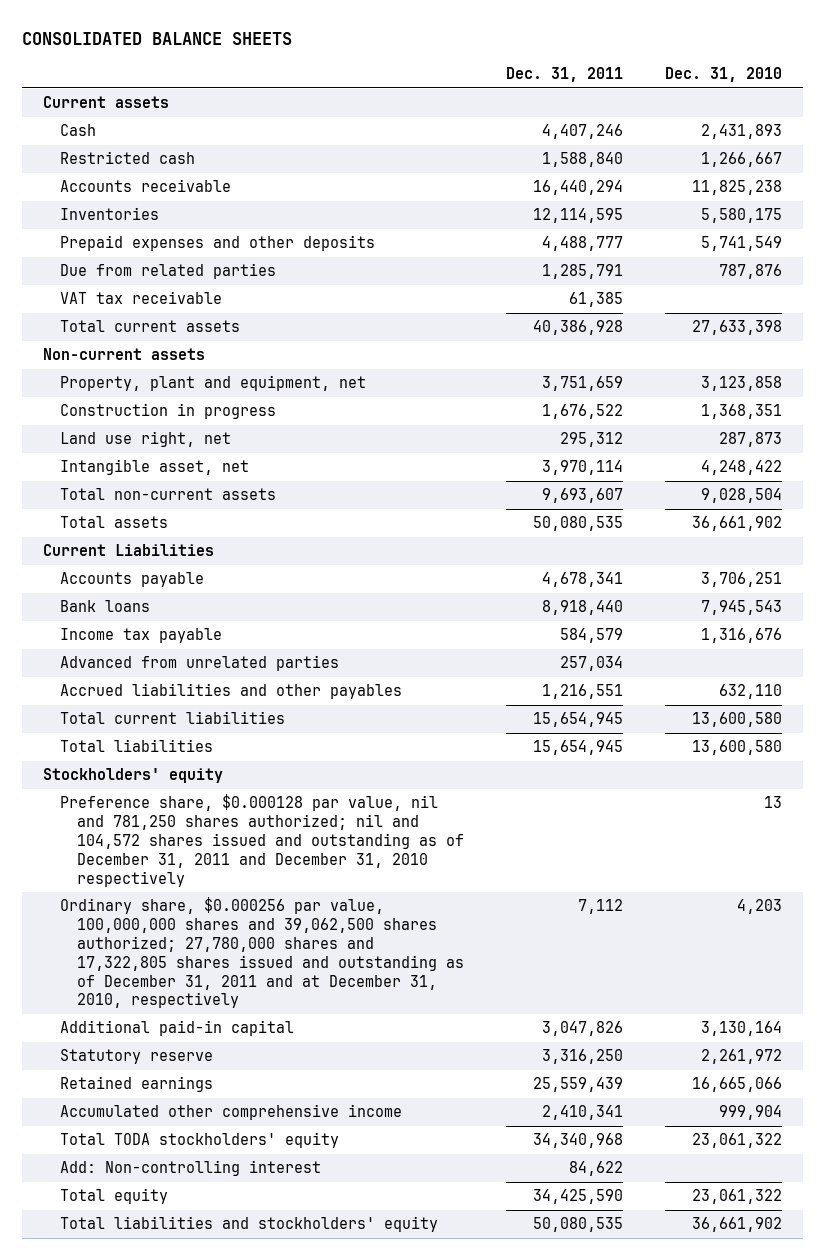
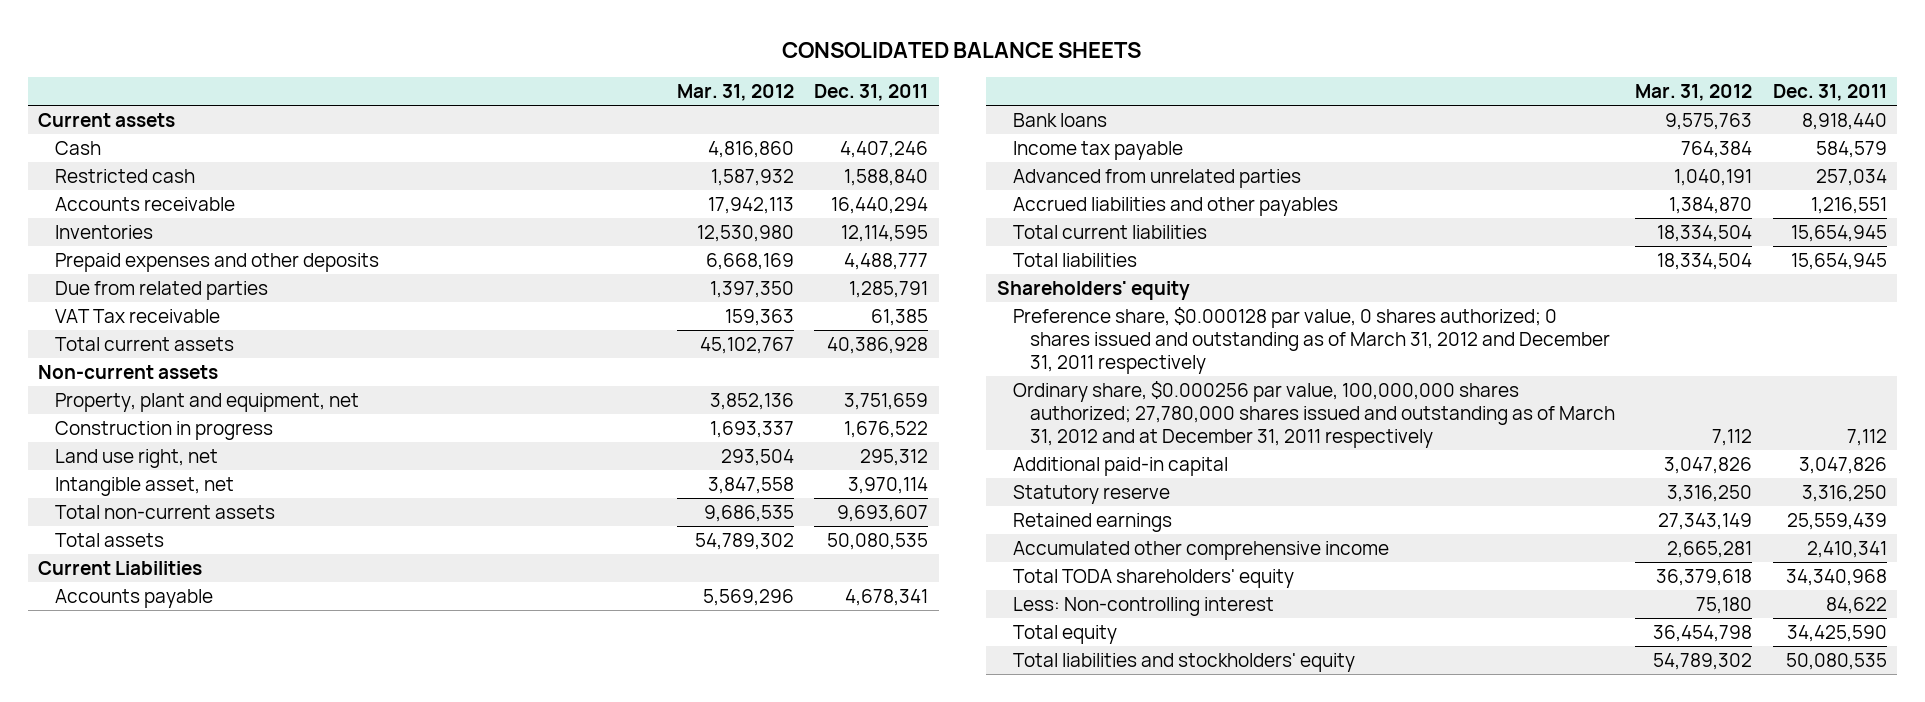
[664,66,782,82] Dec. 31, 2010 -> none
none -> [676,83,794,101] Mar. 31, 2012
[59,291,222,305] VAT tax receivable -> [54,309,220,324] VAT Tax receivable
[42,768,223,784] Stockholders' equity -> [996,281,1190,301] Shareholders' equity
[59,794,464,887] Preference share, $0.000128 par value, nil and 781,250 shares authorized; nil and 104,572 shares issued and outstanding as of December 31, 2011 and December 31, 2010 respectively -> [1013,307,1610,374] Preference share, $0.000128 par value, 0 shares authorized; 0 shares issued and outstanding as of March 31, 2012 and December 31, 2011 respectively
[59,897,464,1009] Ordinary share, $0.000256 par value, 100,000,000 shares and 39,062,500 shares authorized; 27,780,000 shares and 17,322,805 shares issued and outstanding as of December 31, 2011 and at December 31, 2010, respectively -> [1013,381,1615,448] Ordinary share, $0.000256 par value, 100,000,000 shares authorized; 27,780,000 shares issued and outstanding as of March 31, 2012 and at December 31, 2011 respectively
[59,1132,339,1149] Total TODA stockholders' equity -> [1013,569,1295,589] Total TODA shareholders' equity
[59,1160,321,1177] Add: Non-controlling interest -> [1013,597,1275,617] Less: Non-controlling interest

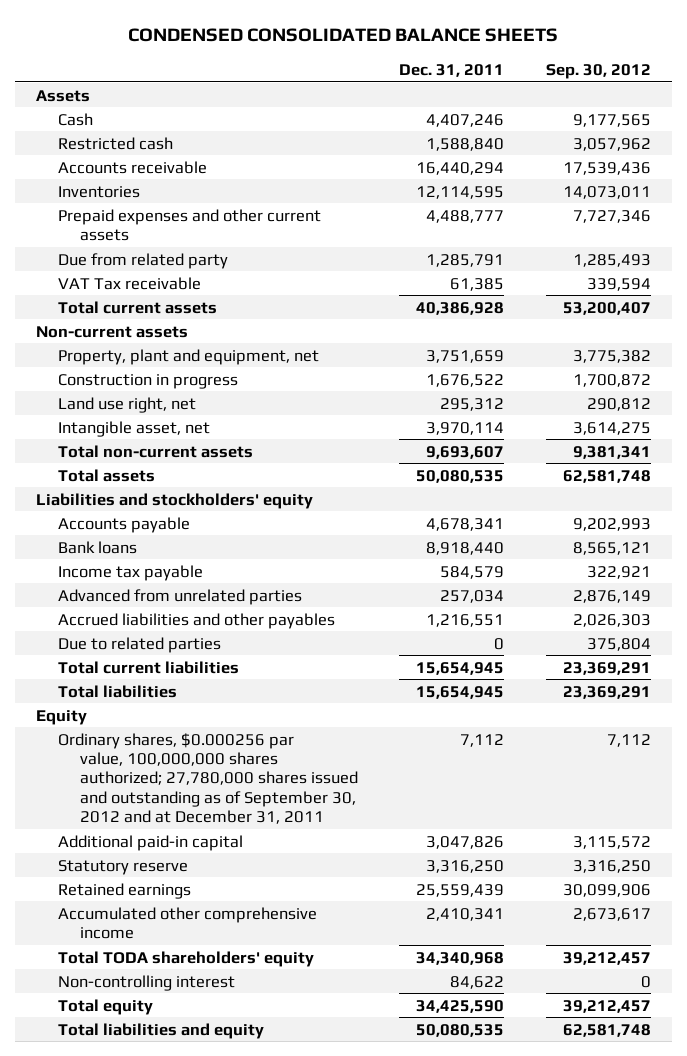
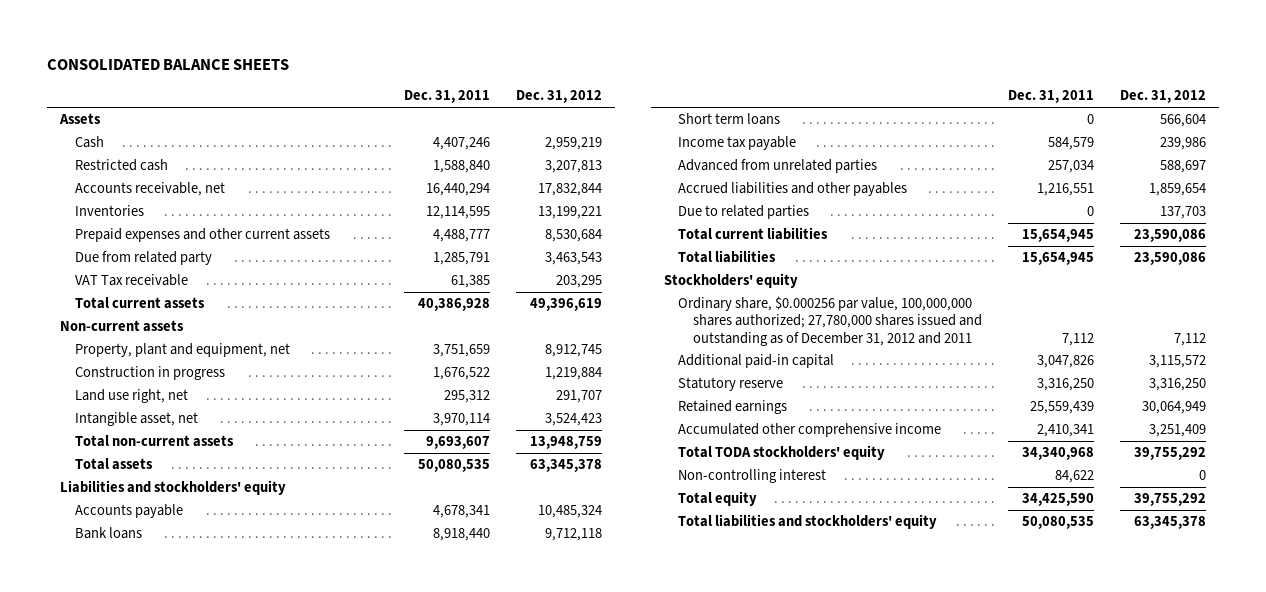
[128,27,559,42] CONDENSED CONSOLIDATED BALANCE SHEETS -> [47,58,290,70] CONSOLIDATED BALANCE SHEETS
[545,63,651,79] Sep. 30, 2012 -> none
none -> [516,90,603,104] Dec. 31, 2012
[57,160,207,174] Accounts receivable -> [75,182,226,197] Accounts receivable, net
none -> [678,113,781,126] Short term loans
[36,709,88,725] Equity -> [663,273,798,289] Stockholders' equity
[57,732,358,824] Ordinary shares, $0.000256 par value, 100,000,000 shares authorized; 27,780,000 shares issued and outstanding as of September 30, 2012 and at December 31, 2011 -> [678,296,983,346] Ordinary share, $0.000256 par value, 100,000,000 shares authorized; 27,780,000 shares issued and outstanding as of December 31, 2012 and 2011
[57,950,314,967] Total TODA shareholders' equity -> [678,445,886,461] Total TODA stockholders' equity
[57,1022,264,1039] Total liabilities and equity -> [678,514,938,530] Total liabilities and stockholders' equity

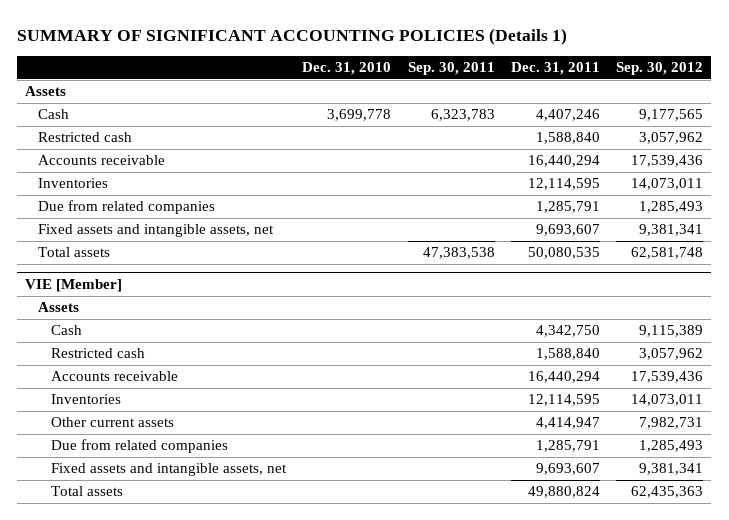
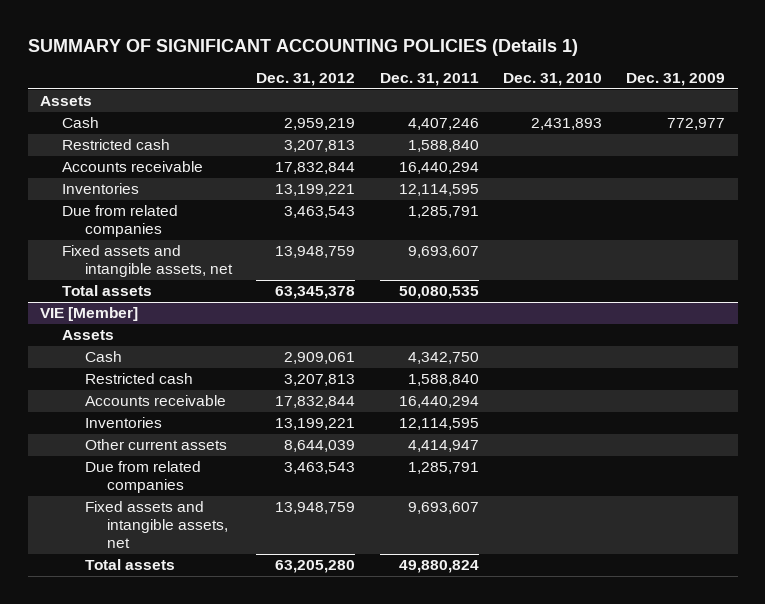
[407,62,495,76] Sep. 30, 2011 -> none
[616,62,704,76] Sep. 30, 2012 -> none
none -> [256,73,356,87] Dec. 31, 2012
none -> [626,73,726,87] Dec. 31, 2009
[327,109,392,122] 3,699,778 -> [531,118,603,131] 2,431,893

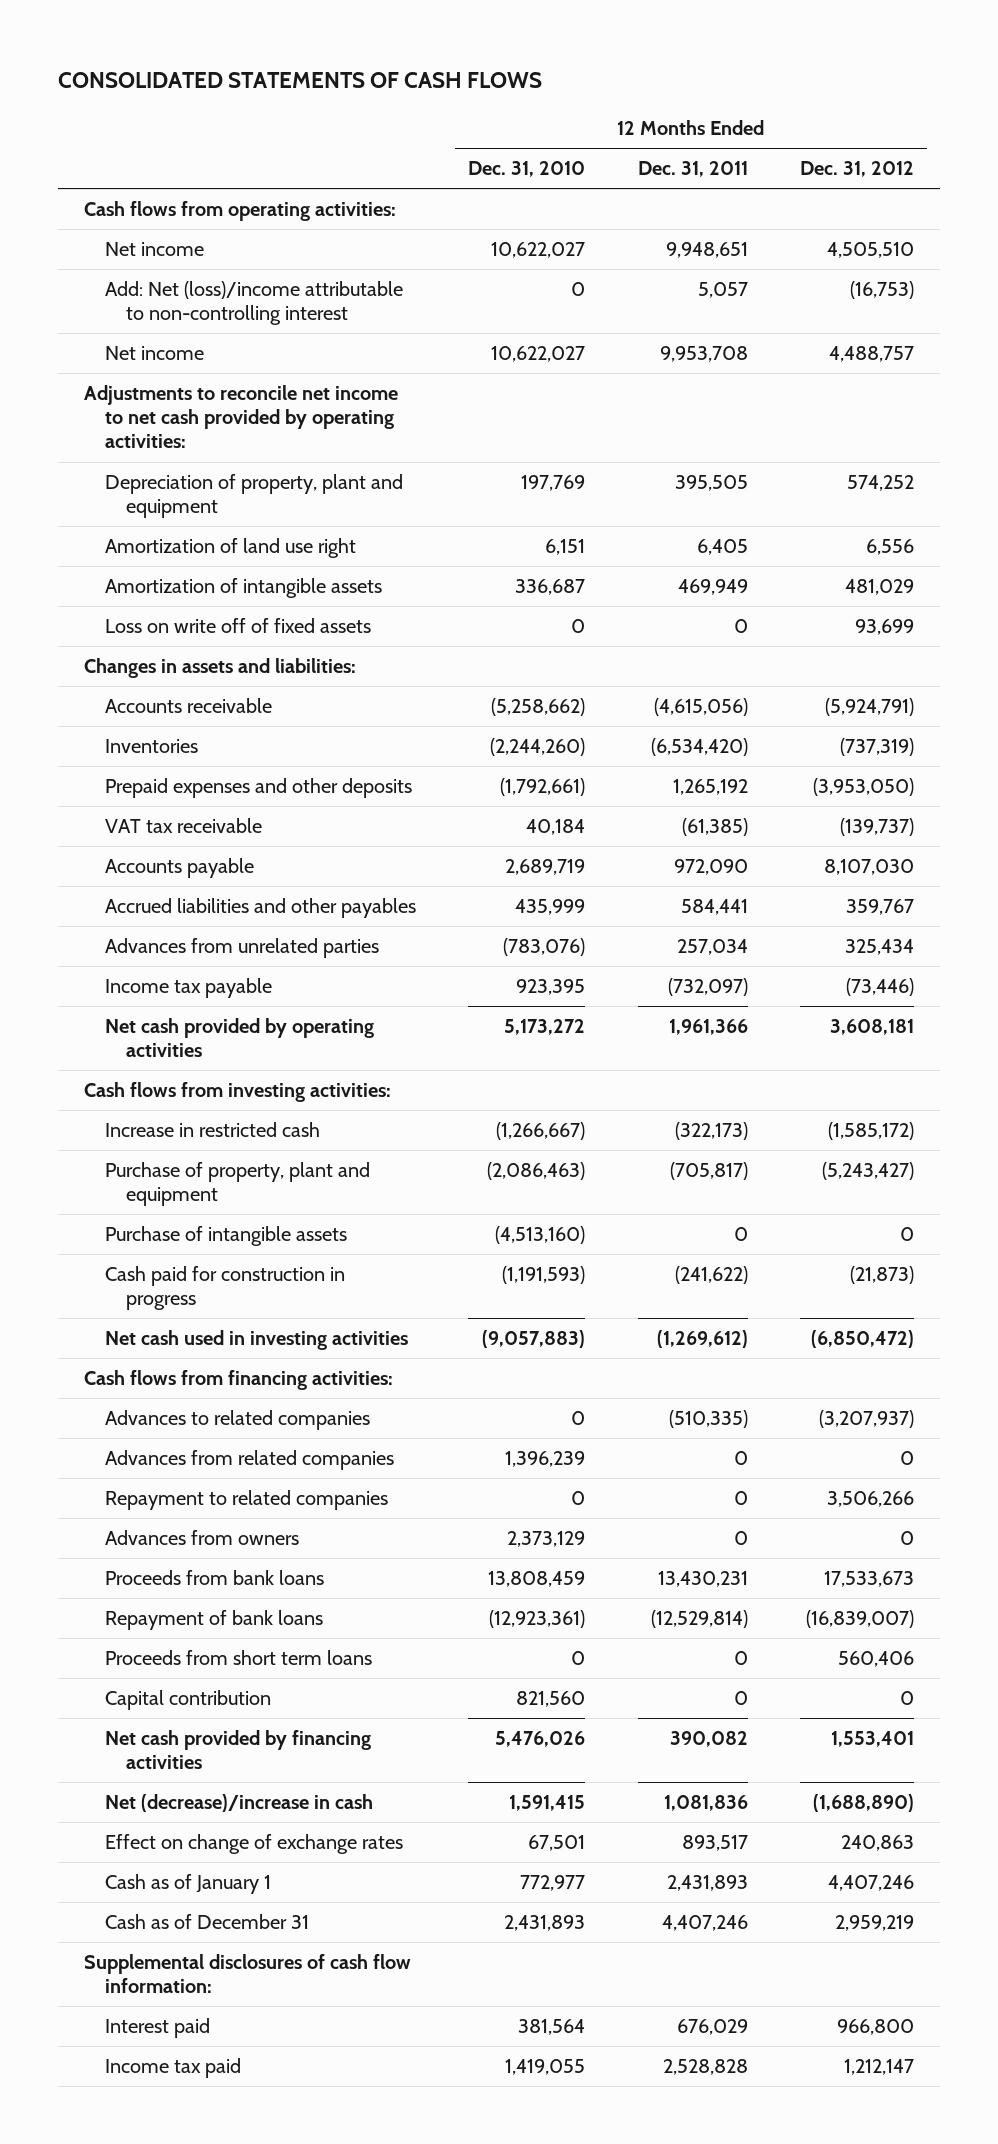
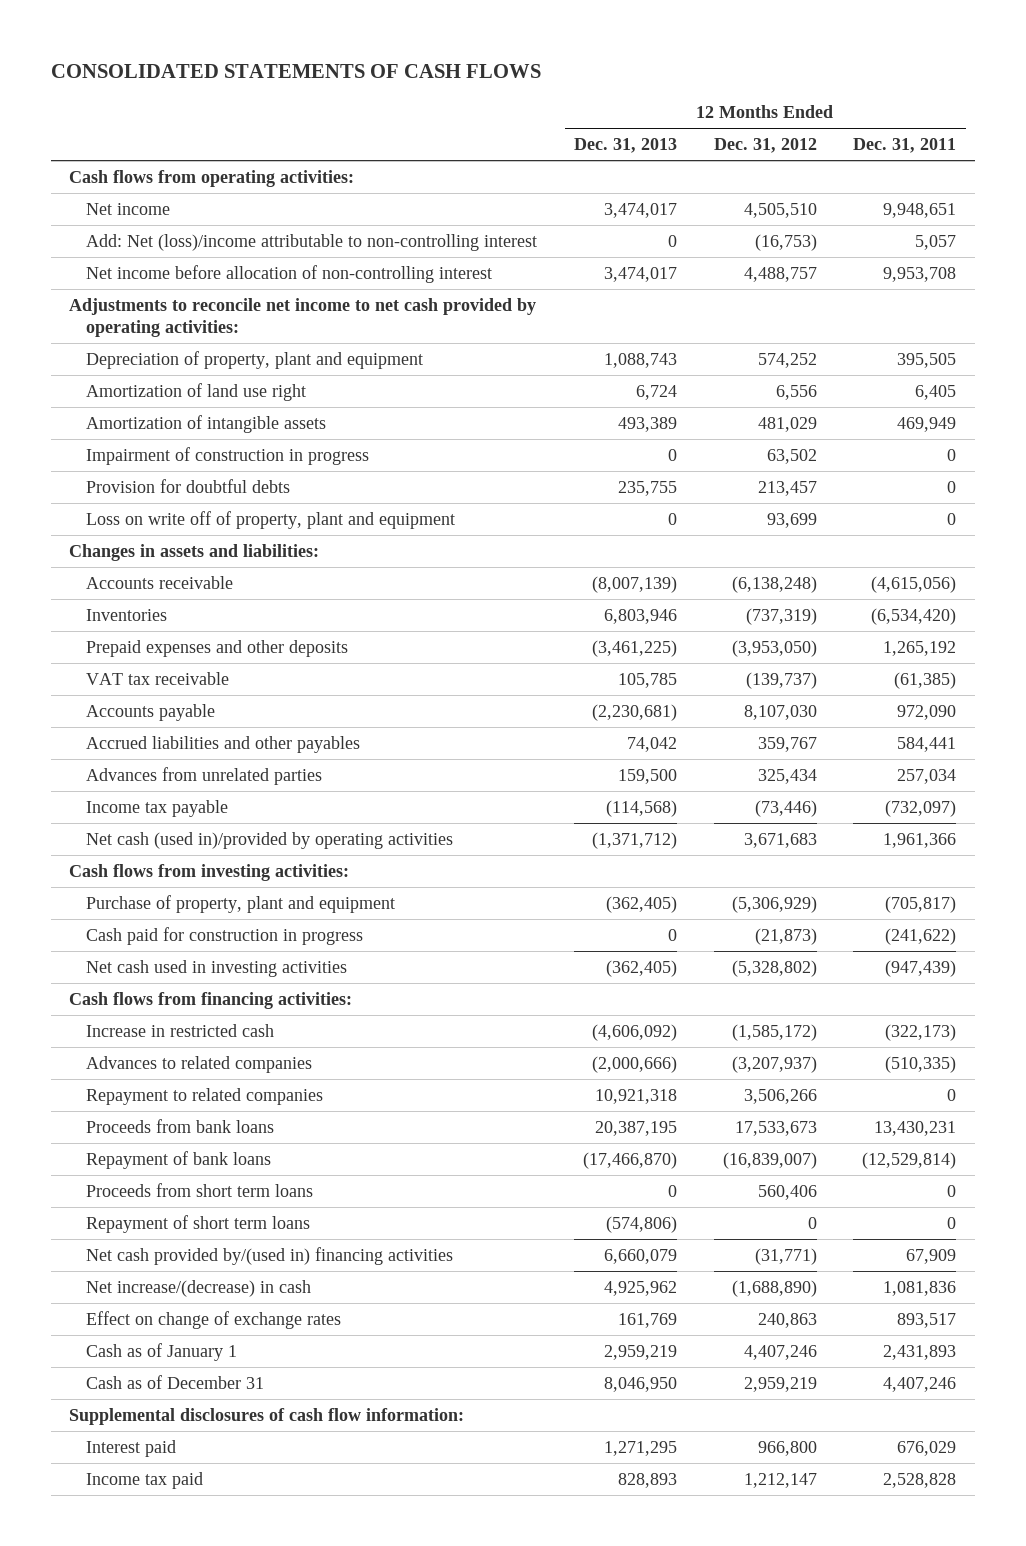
[468,161,586,178] Dec. 31, 2010 -> none
none -> [573,138,677,154] Dec. 31, 2013
[105,345,205,360] Net income -> [85,264,492,283] Net income before allocation of non-controlling interest
none -> [85,446,369,465] Impairment of construction in progress
none -> [85,478,290,493] Provision for doubtful debts
[105,617,372,633] Loss on write off of fixed assets -> [85,510,455,529] Loss on write off of property, plant and equipment
[825,697,915,716] (5,924,791) -> [731,575,817,593] (6,138,248)
[105,1017,375,1058] Net cash provided by operating activities -> [85,831,453,849] Net cash (used in)/provided by operating activities
[830,1018,915,1035] 3,608,181 -> [743,832,817,848] 3,671,683
[105,1225,348,1246] Purchase of intangible assets -> none
[822,1161,915,1180] (5,243,427) -> [731,895,817,913] (5,306,929)
[656,1329,748,1348] (1,269,612) -> [885,959,957,977] (947,439)
[811,1329,915,1348] (6,850,472) -> [731,959,817,977] (5,328,802)
[105,1121,321,1137] Increase in restricted cash -> [85,1023,274,1037] Increase in restricted cash
[105,1449,395,1470] Advances from related companies -> none
[105,1529,300,1545] Advances from owners -> none
[105,1689,272,1710] Capital contribution -> none
none -> [85,1214,310,1233] Repayment of short term loans
[105,1729,372,1770] Net cash provided by financing activities -> [85,1246,453,1265] Net cash provided by/(used in) financing activities
[669,1730,748,1747] 390,082 -> [906,1248,957,1264] 67,909
[831,1730,915,1747] 1,553,401 -> [754,1247,817,1265] (31,771)
[105,1793,374,1812] Net (decrease)/increase in cash -> [85,1279,311,1297] Net increase/(decrease) in cash

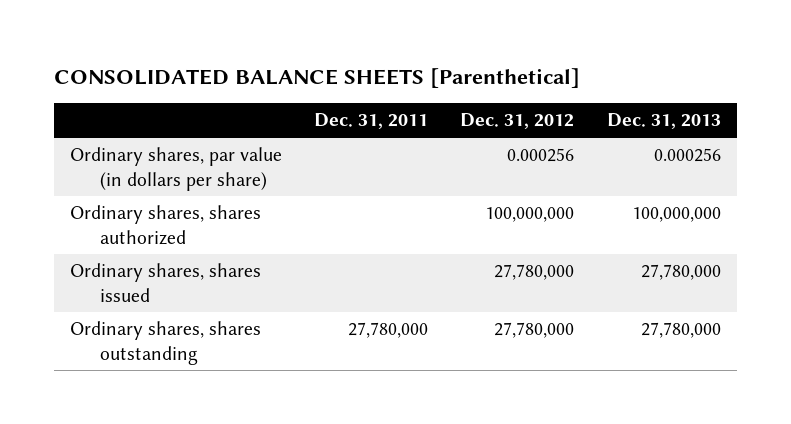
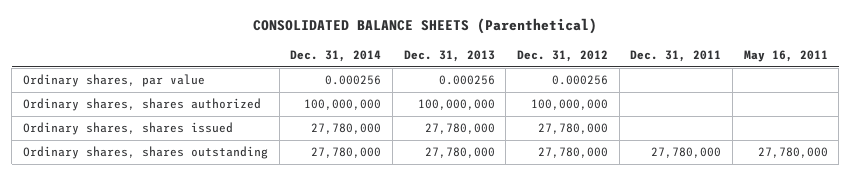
[53,67,580,88] CONSOLIDATED BALANCE SHEETS [Parenthetical] -> [253,18,598,35] CONSOLIDATED BALANCE SHEETS (Parenthetical)
none -> [290,49,382,62] Dec. 31, 2014
none -> [743,49,828,62] May 16, 2011
[70,147,283,191] Ordinary shares, par value (in dollars per share) -> [22,74,205,88] Ordinary shares, par value

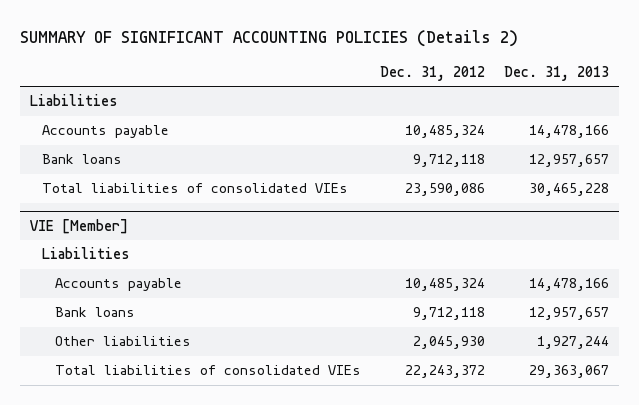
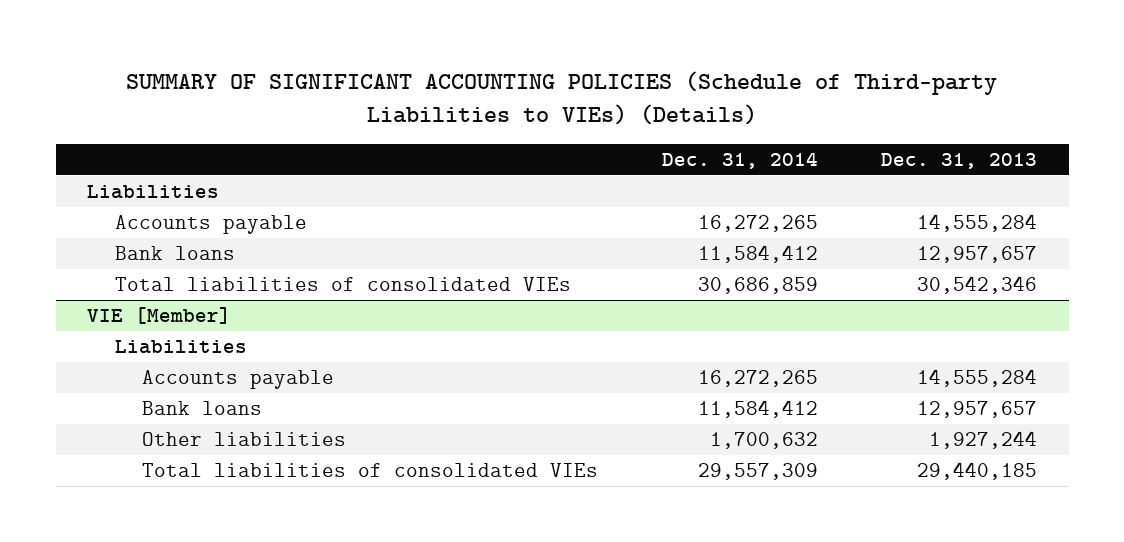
[20,29,519,47] SUMMARY OF SIGNIFICANT ACCOUNTING POLICIES (Details 2) -> [126,71,998,126] SUMMARY OF SIGNIFICANT ACCOUNTING POLICIES (Schedule of Third-party Liabilities to VIEs) (Details)
[380,65,486,81] Dec. 31, 2012 -> none
none -> [661,151,818,169] Dec. 31, 2014
[529,125,610,139] 14,478,166 -> [916,214,1037,233] 14,555,284
[529,183,610,197] 30,465,228 -> [916,276,1037,295] 30,542,346
[529,278,610,292] 14,478,166 -> [916,369,1037,388] 14,555,284
[529,365,610,379] 29,363,067 -> [916,462,1037,481] 29,440,185

